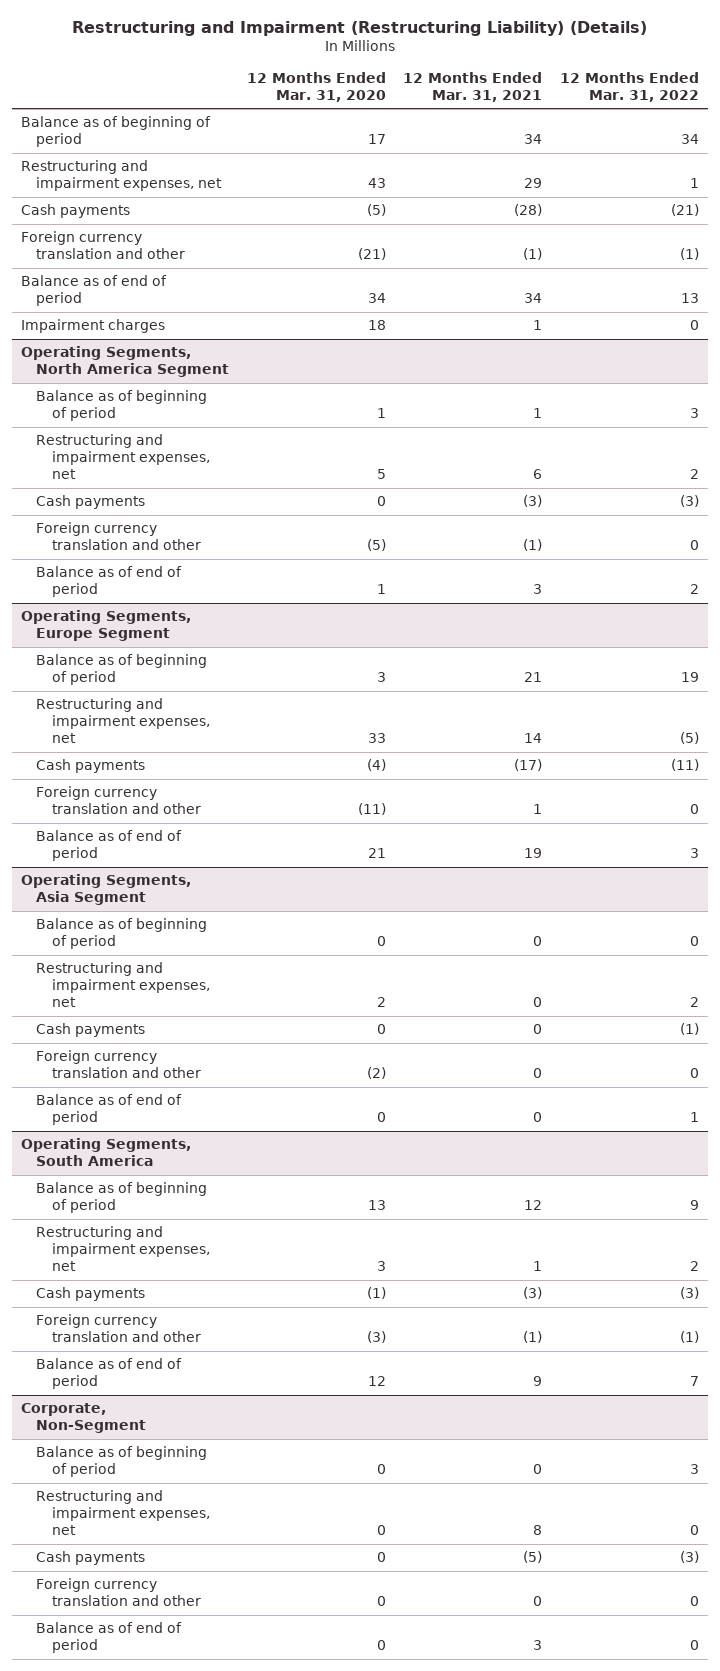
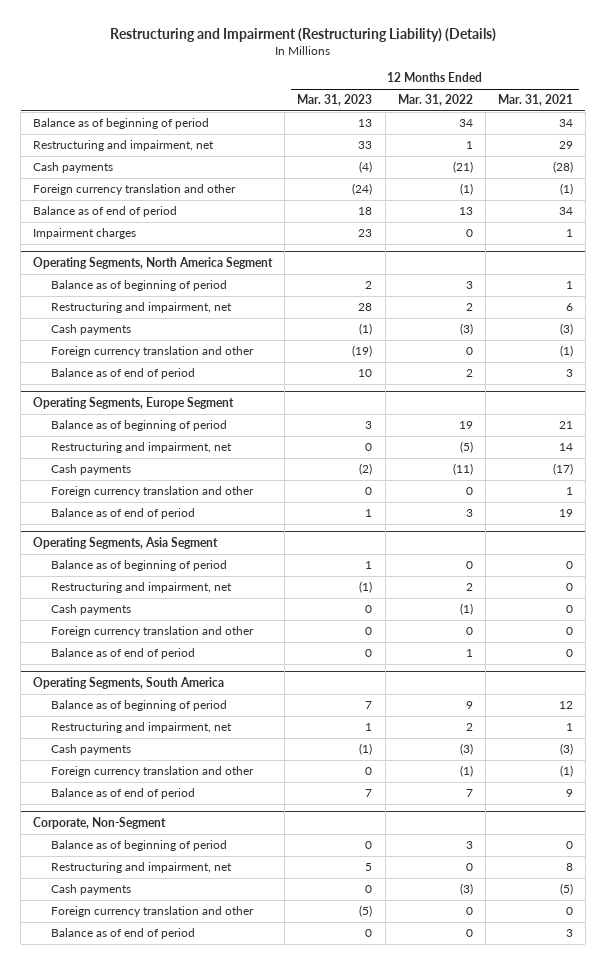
[246,71,386,102] 12 Months Ended Mar. 31, 2020 -> none
none -> [297,94,373,107] Mar. 31, 2023
[20,160,223,192] Restructuring and impairment expenses, net -> [33,140,215,152] Restructuring and impairment, net
[36,434,210,480] Restructuring and impairment expenses, net -> [51,302,233,314] Restructuring and impairment, net
[36,698,210,744] Restructuring and impairment expenses, net -> [51,442,233,454] Restructuring and impairment, net
[36,962,210,1008] Restructuring and impairment expenses, net -> [51,582,233,594] Restructuring and impairment, net
[36,1226,210,1272] Restructuring and impairment expenses, net -> [51,722,233,734] Restructuring and impairment, net
[36,1490,210,1536] Restructuring and impairment expenses, net -> [51,862,233,874] Restructuring and impairment, net

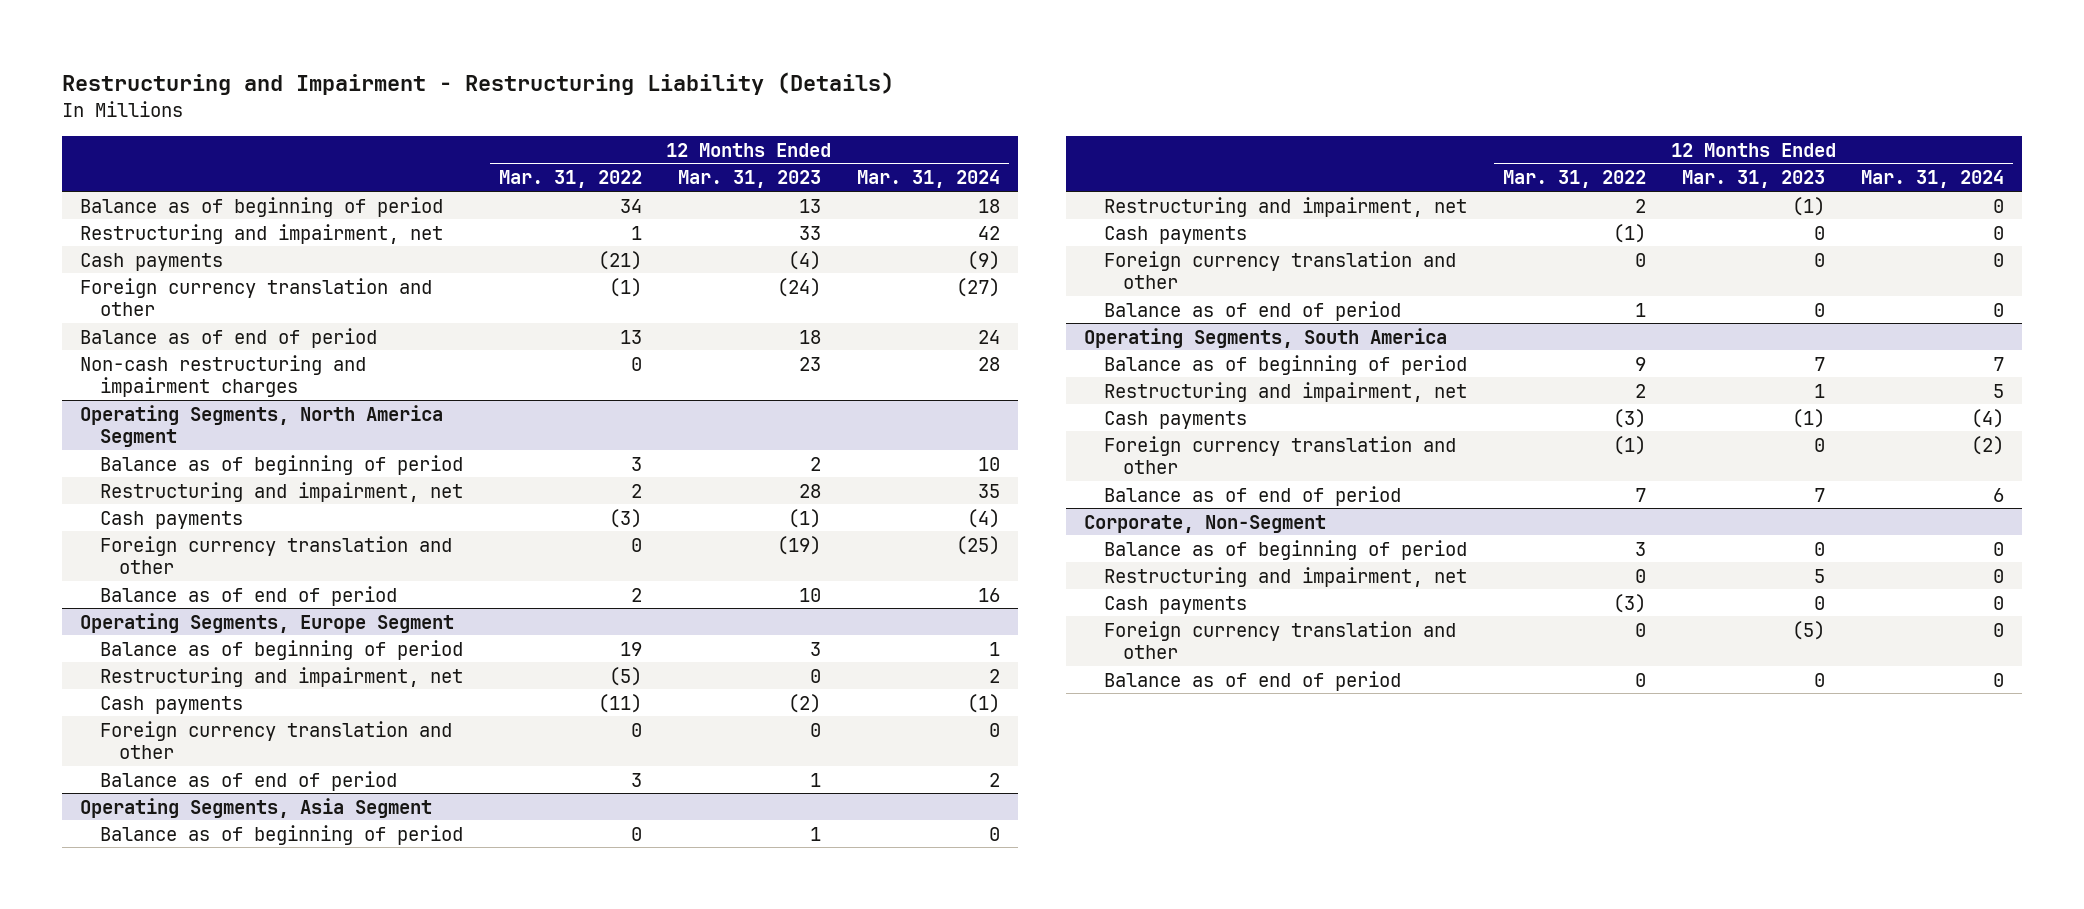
[110,28,497,43] Restructuring and Impairment (Restructuring Liability) (Details) -> [61,72,894,96] Restructuring and Impairment - Restructuring Liability (Details)
[497,94,573,107] Mar. 31, 2021 -> none
none -> [857,170,1001,189] Mar. 31, 2024
[33,228,137,240] Impairment charges -> [79,354,366,397] Non-cash restructuring and impairment charges

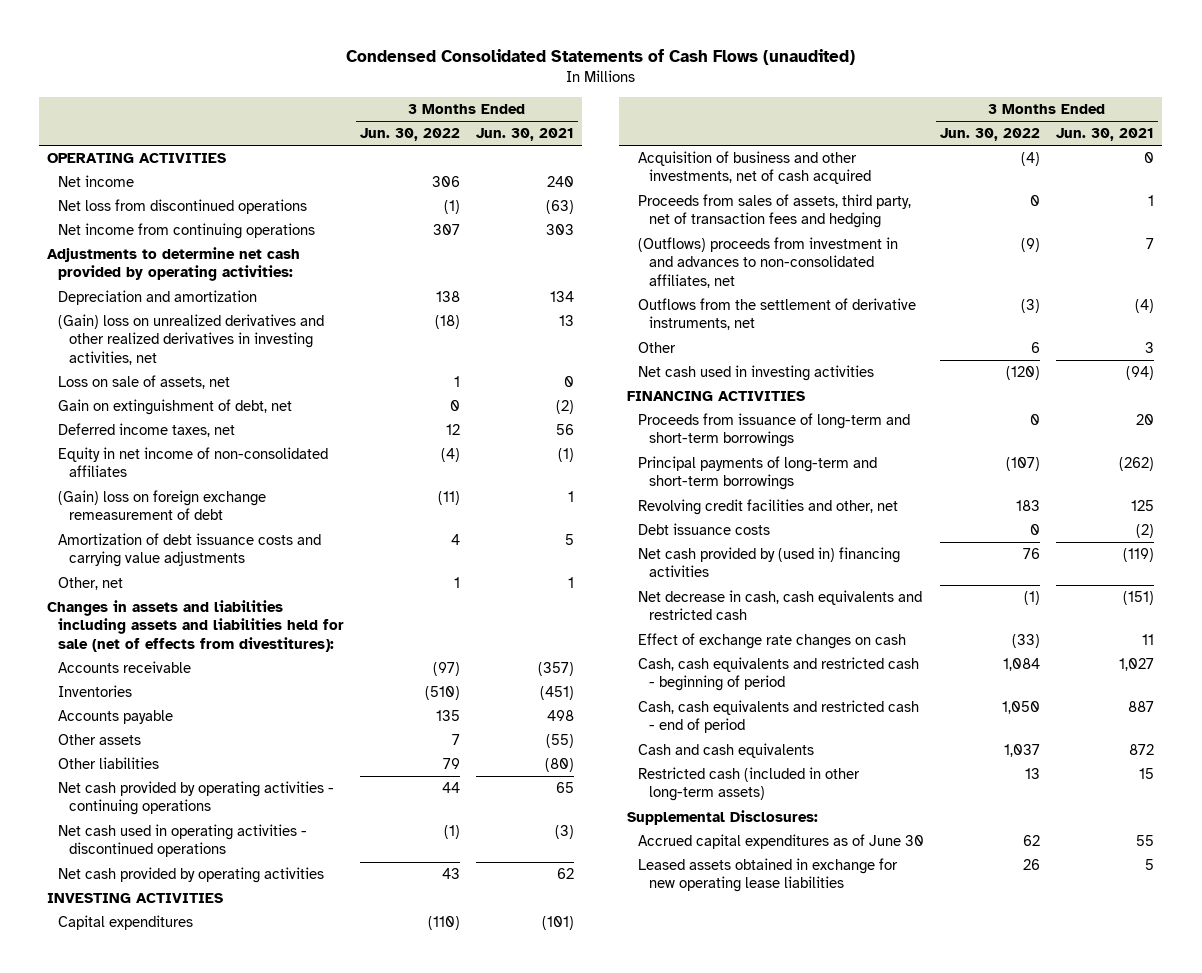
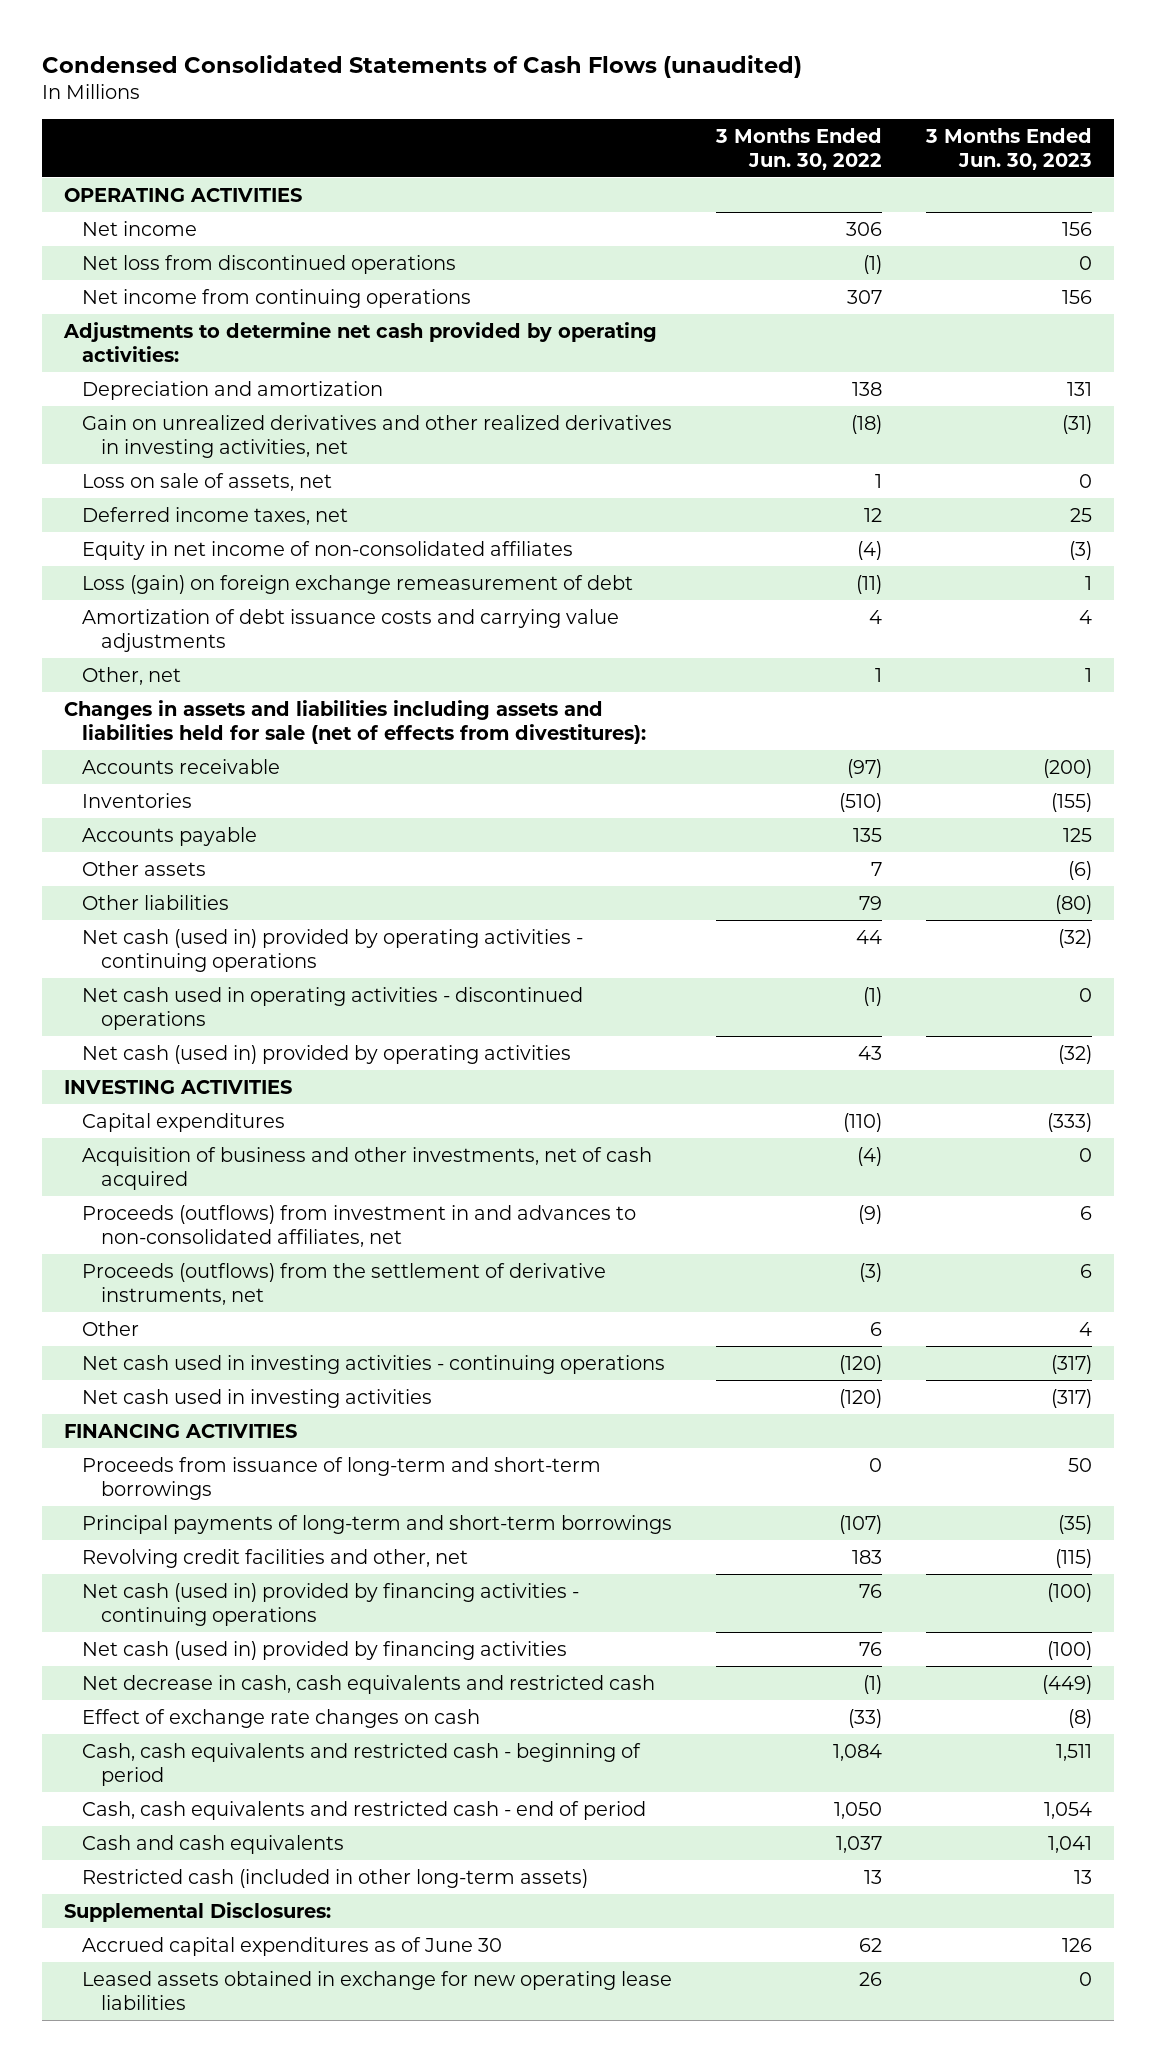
[476,128,575,142] Jun. 30, 2021 -> none
none -> [925,127,1093,170] 3 Months Ended Jun. 30, 2023
[58,314,325,365] (Gain) loss on unrealized derivatives and other realized derivatives in investing activities, net -> [82,415,673,458] Gain on unrealized derivatives and other realized derivatives in investing activities, net
[58,399,293,416] Gain on extinguishment of debt, net -> none
[58,490,267,521] (Gain) loss on foreign exchange remeasurement of debt -> [82,575,634,595] Loss (gain) on foreign exchange remeasurement of debt
[58,781,335,816] Net cash provided by operating activities - continuing operations -> [82,929,584,972] Net cash (used in) provided by operating activities - continuing operations
[58,867,325,884] Net cash provided by operating activities -> [82,1045,572,1065] Net cash (used in) provided by operating activities
[638,194,912,229] Proceeds from sales of assets, third party, net of transaction fees and hedging -> none
[638,237,899,288] (Outflows) proceeds from investment in and advances to non-consolidated affiliates, net -> [82,1205,637,1247] Proceeds (outflows) from investment in and advances to non-consolidated affiliates, net
[638,298,917,331] Outflows from the settlement of derivative instruments, net -> [82,1263,607,1305] Proceeds (outflows) from the settlement of derivative instruments, net
none -> [82,1355,666,1375] Net cash used in investing activities - continuing operations
[638,523,771,536] Debt issuance costs -> none
none -> [82,1583,580,1626] Net cash (used in) provided by financing activities - continuing operations
[638,547,901,578] Net cash provided by (used in) financing activities -> [82,1641,568,1661] Net cash (used in) provided by financing activities

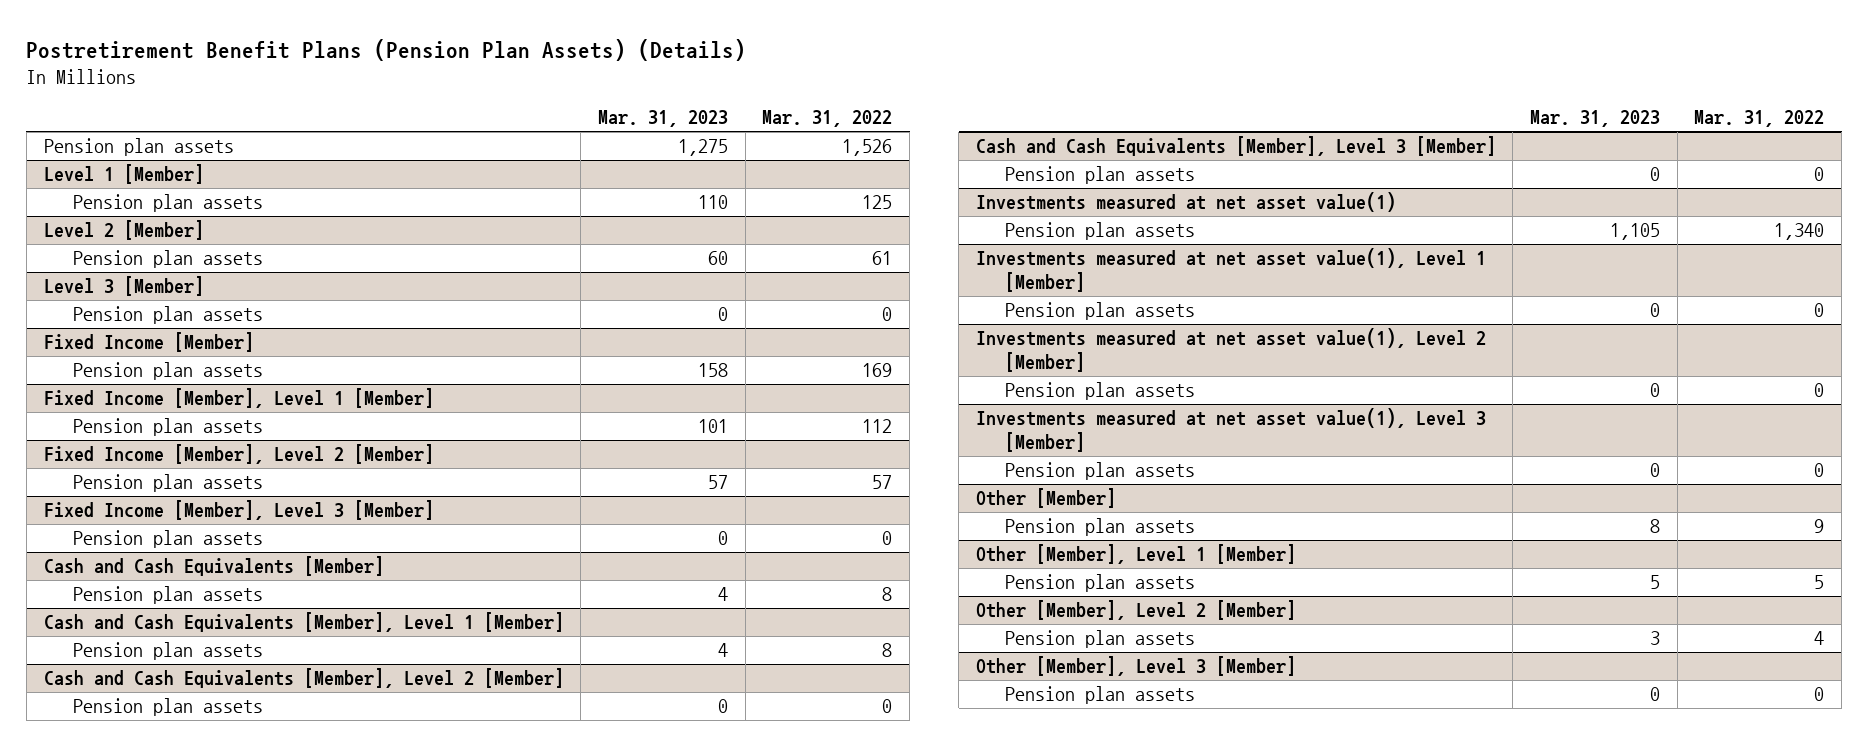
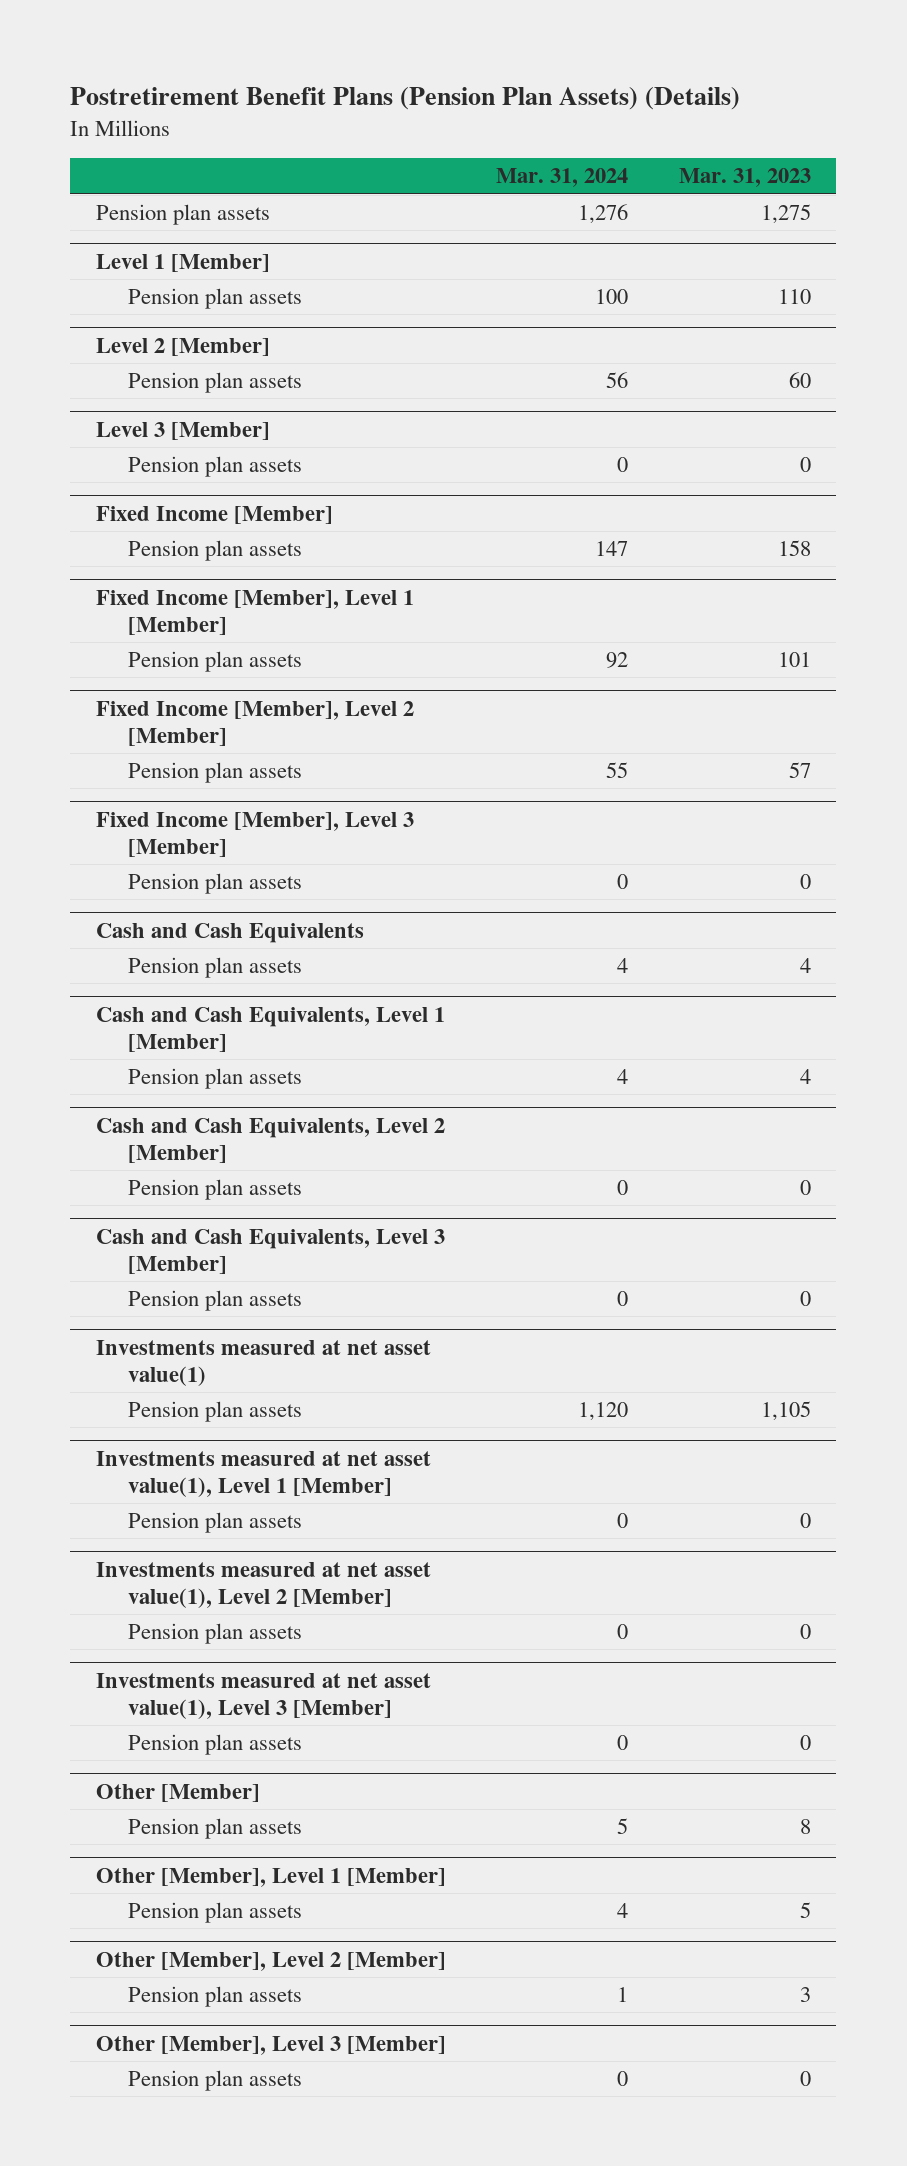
[762,110,893,128] Mar. 31, 2022 -> none
none -> [496,168,629,188] Mar. 31, 2024
[43,556,384,577] Cash and Cash Equivalents [Member] -> [95,922,364,943] Cash and Cash Equivalents
[43,612,564,633] Cash and Cash Equivalents [Member], Level 1 [Member] -> [95,1006,445,1052] Cash and Cash Equivalents, Level 1 [Member]
[43,668,564,689] Cash and Cash Equivalents [Member], Level 2 [Member] -> [95,1117,445,1163] Cash and Cash Equivalents, Level 2 [Member]
[975,136,1496,157] Cash and Cash Equivalents [Member], Level 3 [Member] -> [95,1228,445,1274] Cash and Cash Equivalents, Level 3 [Member]

